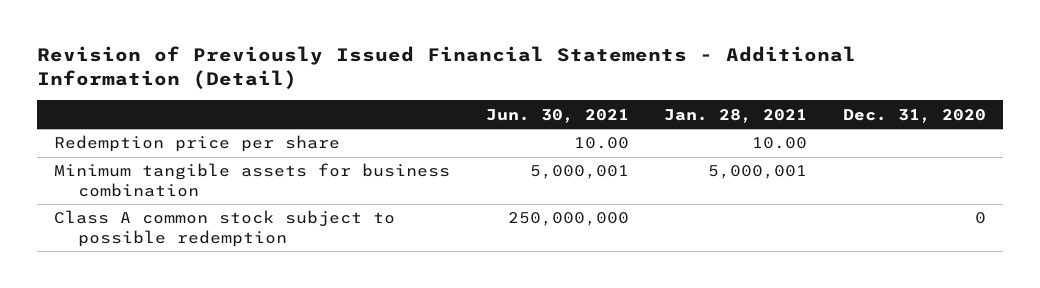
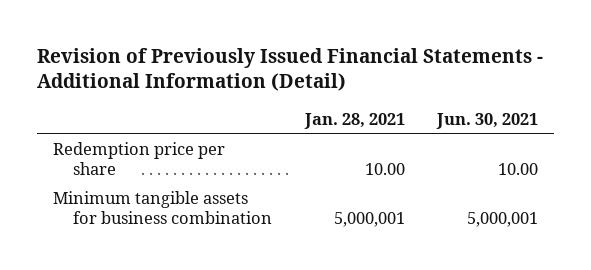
[842,108,986,123] Dec. 31, 2020 -> none
[54,210,396,247] Class A common stock subject to possible redemption -> none

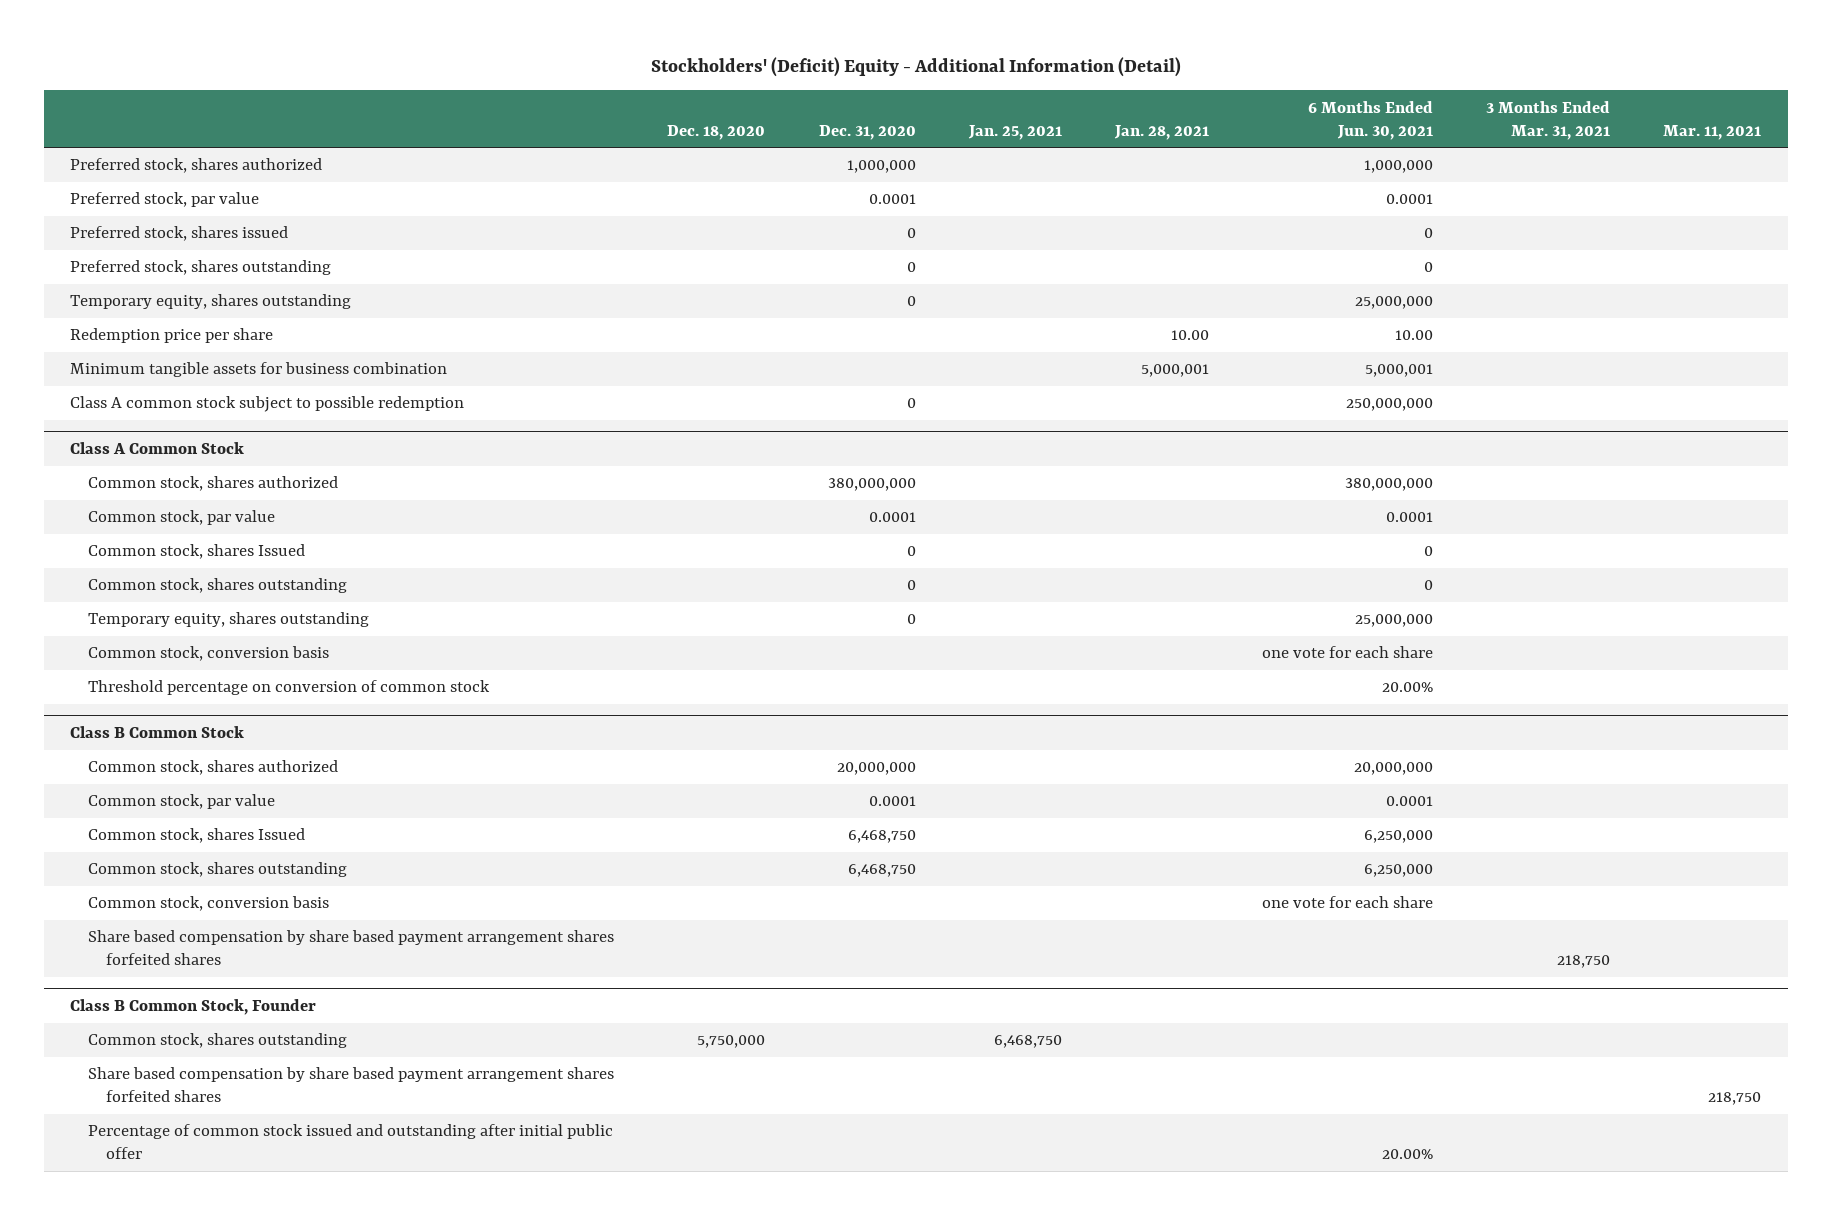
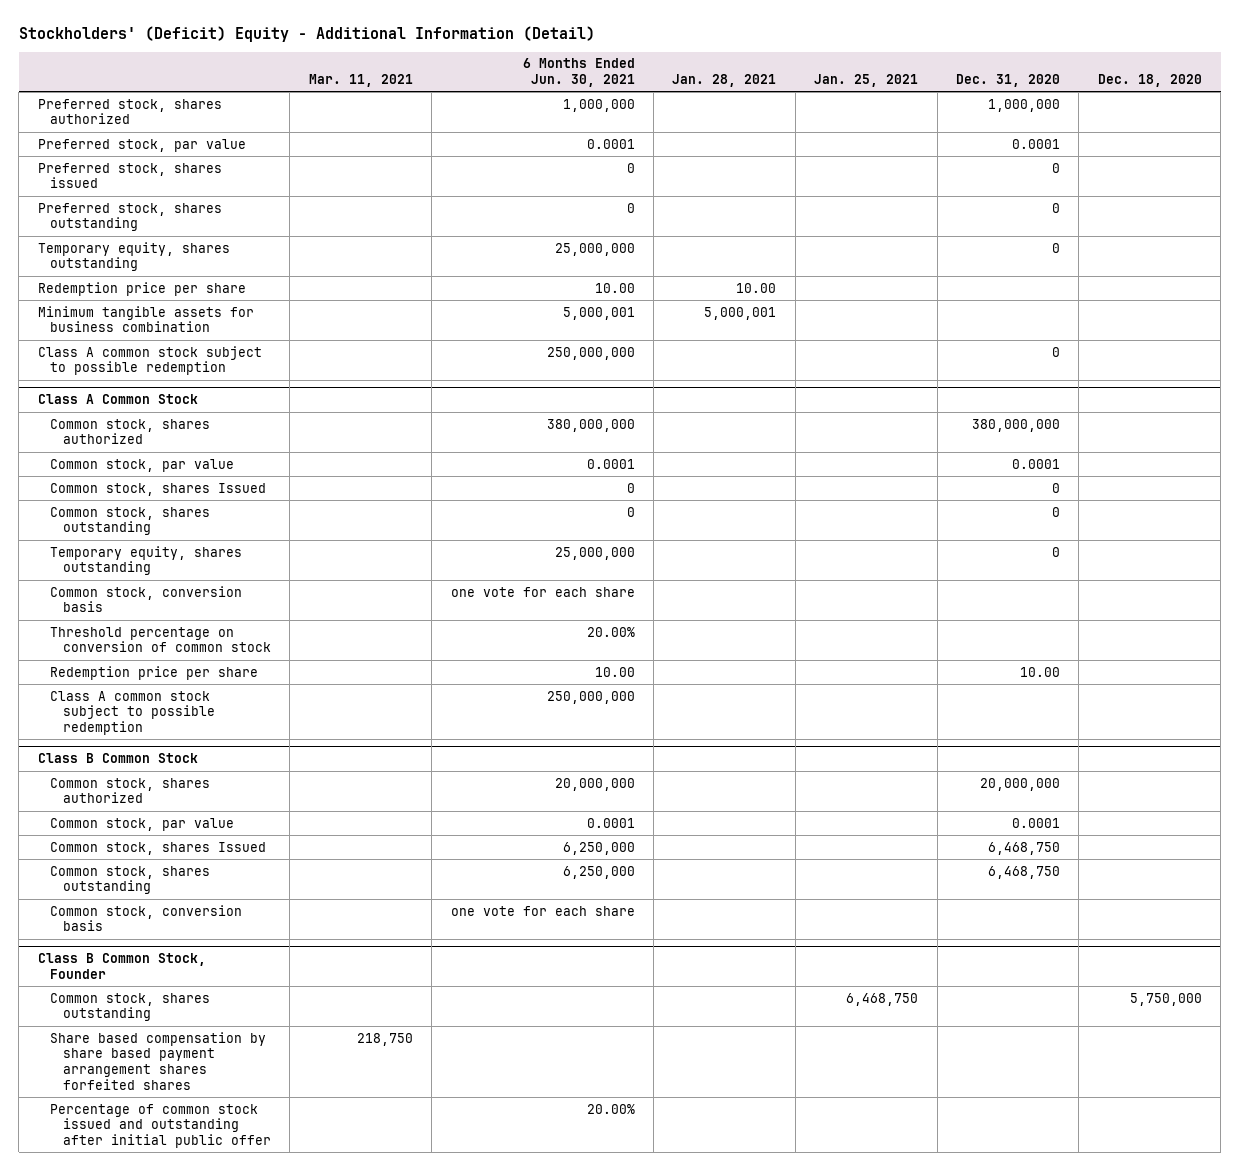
[1486,100,1611,140] 3 Months Ended Mar. 31, 2021 -> none
none -> [50,665,259,680] Redemption price per share
none -> [50,690,216,736] Class A common stock subject to possible redemption
[88,930,615,966] Share based compensation by share based payment arrangement shares forfeited shares -> none

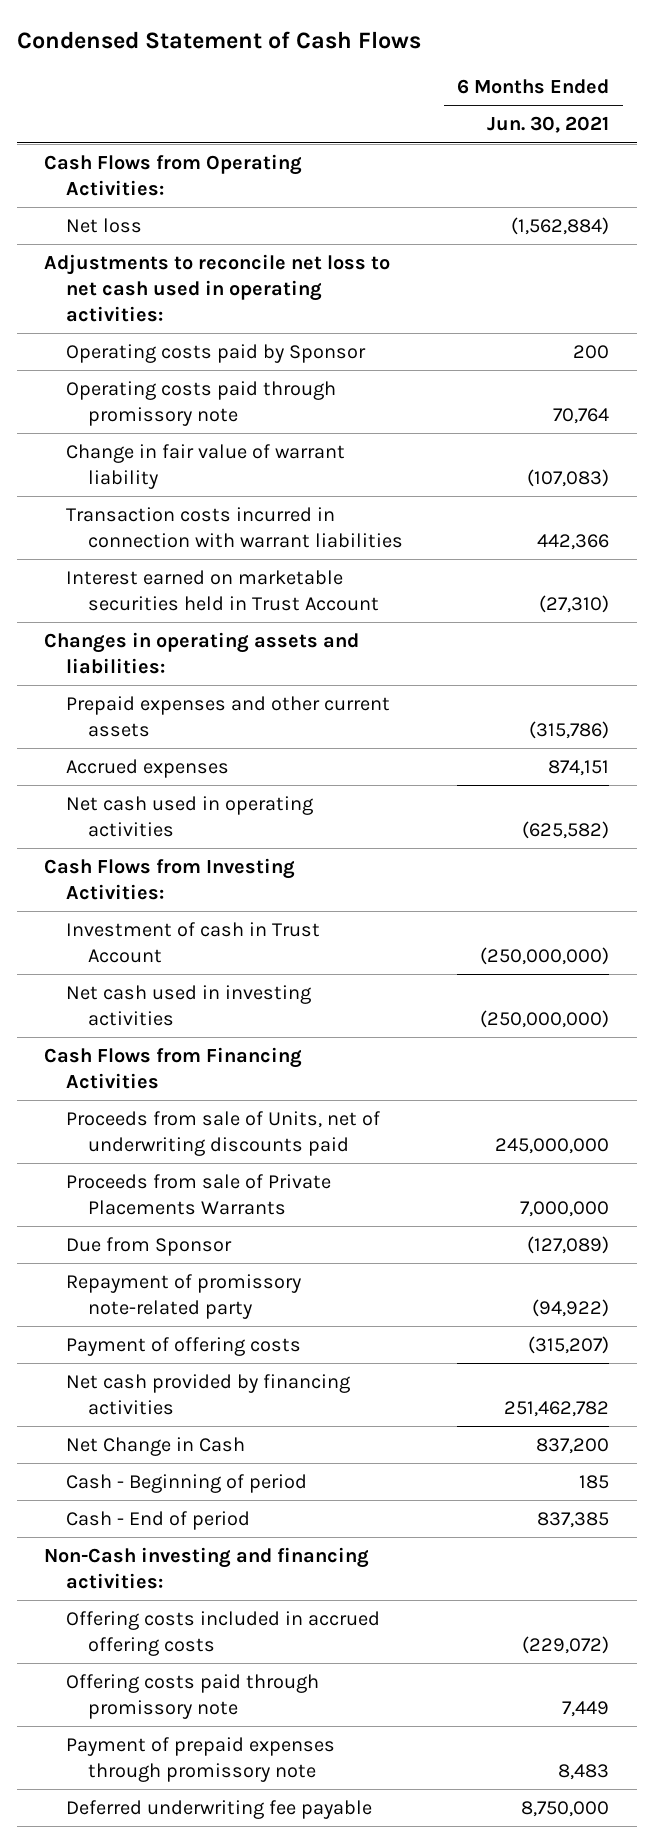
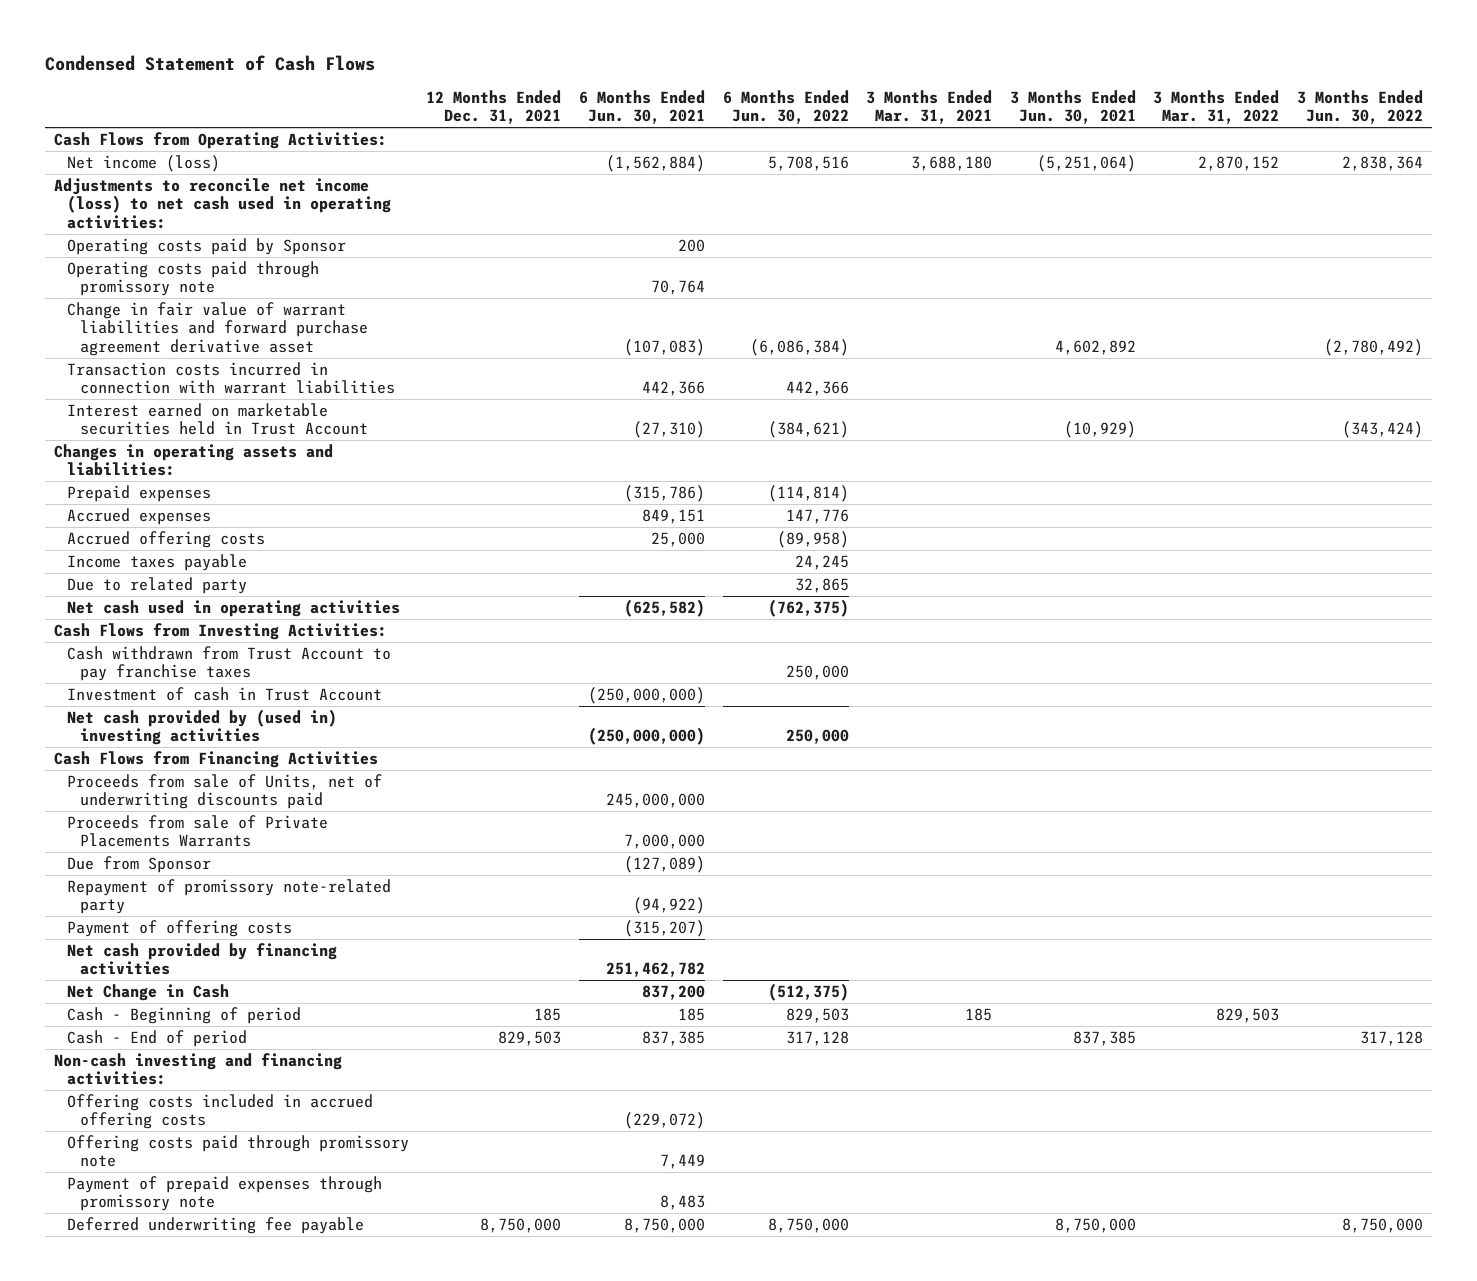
none -> [426,89,562,125] 12 Months Ended Dec. 31, 2021
none -> [722,89,849,125] 6 Months Ended Jun. 30, 2022
none -> [866,89,993,125] 3 Months Ended Mar. 31, 2021
none -> [1009,89,1136,125] 3 Months Ended Jun. 30, 2021
none -> [1153,89,1280,125] 3 Months Ended Mar. 31, 2022
none -> [1296,89,1423,125] 3 Months Ended Jun. 30, 2022
[65,217,142,233] Net loss -> [66,154,220,172] Net income (loss)
[44,253,391,323] Adjustments to reconcile net loss to net cash used in operating activities: -> [54,177,391,229] Adjustments to reconcile net income (loss) to net cash used in operating activities:
[65,443,345,490] Change in fair value of warrant liability -> [66,301,368,356] Change in fair value of warrant liabilities and forward purchase agreement derivative asset
[65,695,390,738] Prepaid expenses and other current assets -> [66,484,211,502] Prepaid expenses
[548,759,610,776] 874,151 -> [641,508,705,524] 849,151
none -> [66,530,265,548] Accrued offering costs
none -> [66,553,247,571] Income taxes payable
none -> [66,576,247,594] Due to related party
none -> [66,645,391,682] Cash withdrawn from Trust Account to pay franchise taxes
[65,984,311,1027] Net cash used in investing activities -> [66,708,337,746] Net cash provided by (used in) investing activities
[44,1546,370,1590] Non-Cash investing and financing activities: -> [54,1052,343,1086] Non-cash investing and financing activities:

